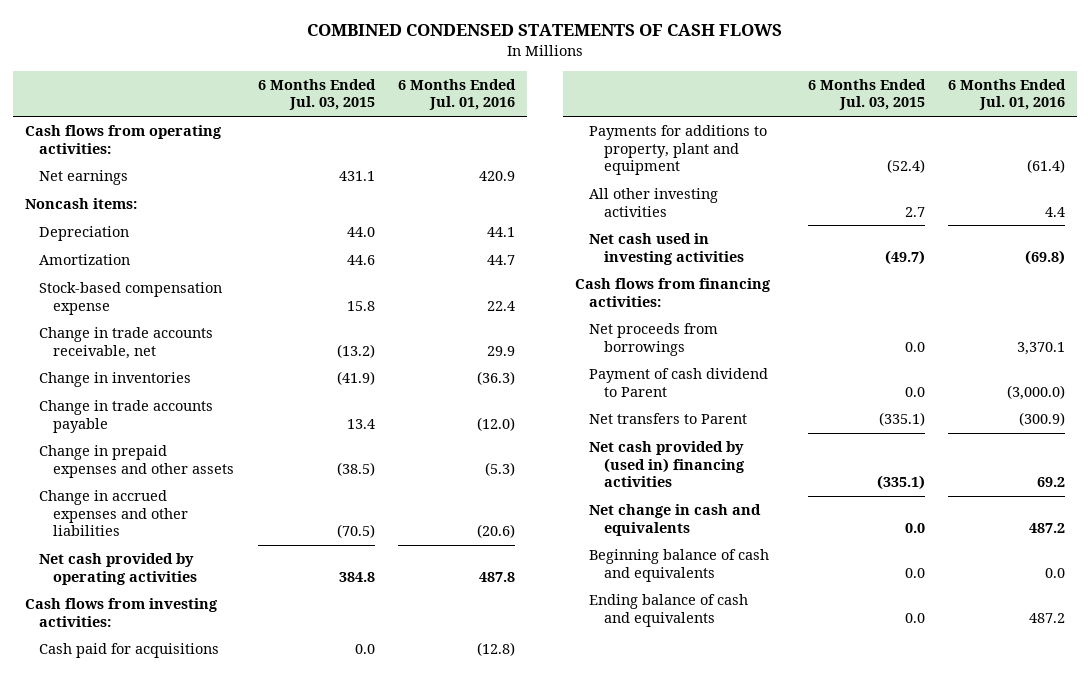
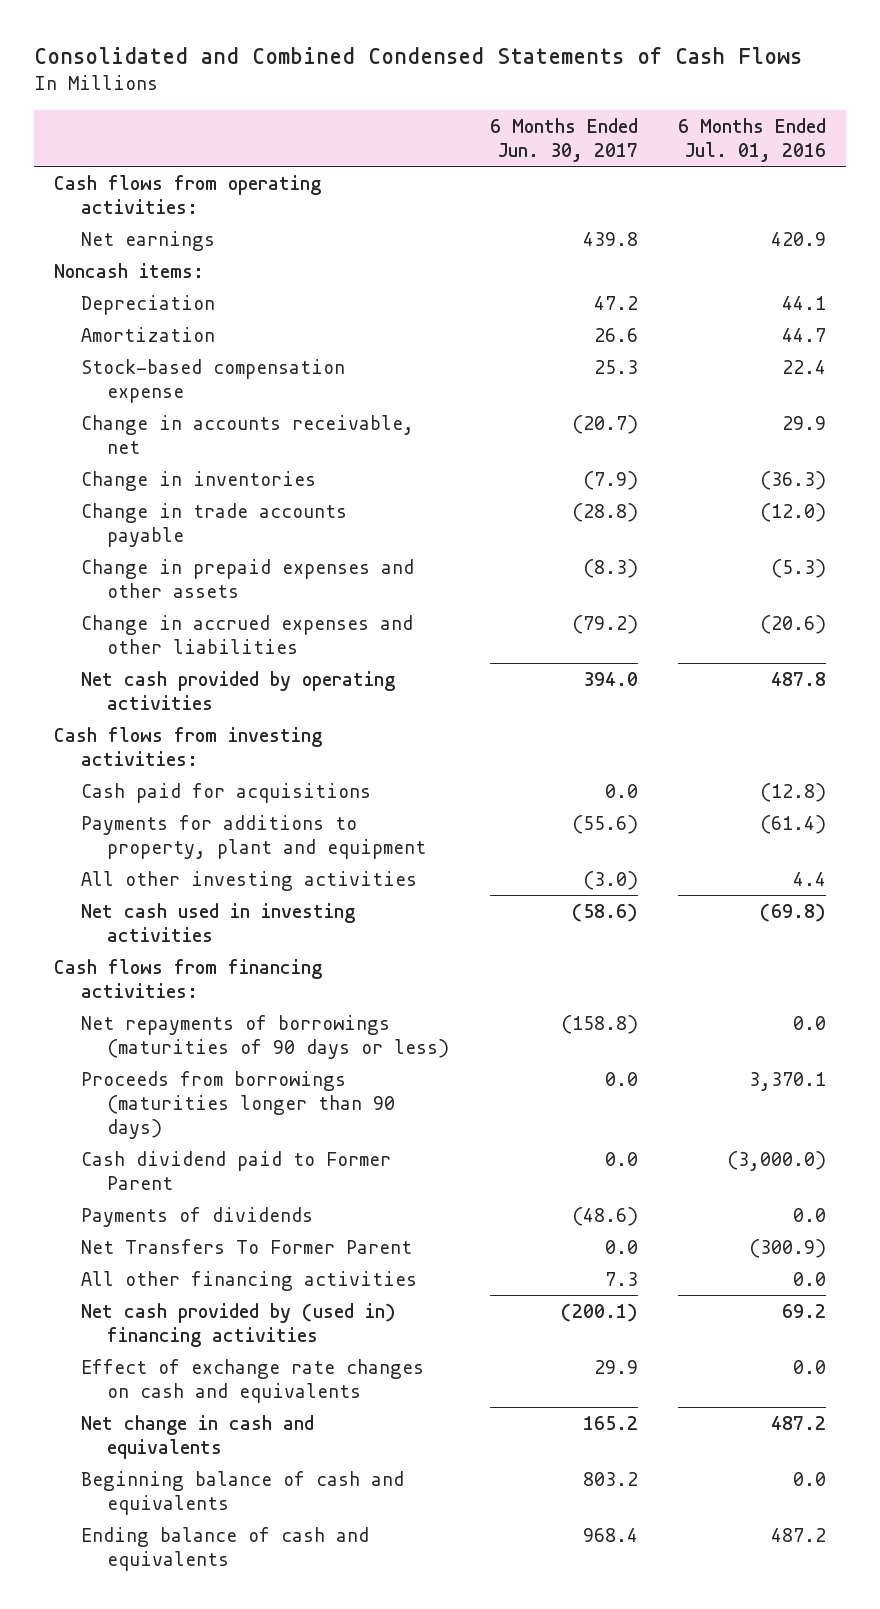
[307,24,783,37] COMBINED CONDENSED STATEMENTS OF CASH FLOWS -> [33,47,802,65] Consolidated and Combined Condensed Statements of Cash Flows
[257,79,376,111] 6 Months Ended Jul. 03, 2015 -> none
none -> [489,117,638,163] 6 Months Ended Jun. 30, 2017
[39,327,214,359] Change in trade accounts receivable, net -> [80,414,414,454] Change in accounts receivable, net
none -> [80,1014,450,1059] Net repayments of borrowings (maturities of 90 days or less)
[589,323,719,356] Net proceeds from borrowings -> [80,1070,396,1140] Proceeds from borrowings (maturities longer than 90 days)
none -> [80,1150,391,1190] Cash dividend paid to Former Parent
[589,368,769,397] Payment of cash dividend to Parent -> [80,1206,313,1227] Payments of dividends
[1007,384,1066,400] (3,000.0) -> [793,1207,827,1222] 0.0
[589,413,748,425] Net transfers to Parent -> [80,1238,412,1254] Net Transfers To Former Parent
none -> [80,1270,417,1291] All other financing activities
none -> [80,1358,424,1403] Effect of exchange rate changes on cash and equivalents

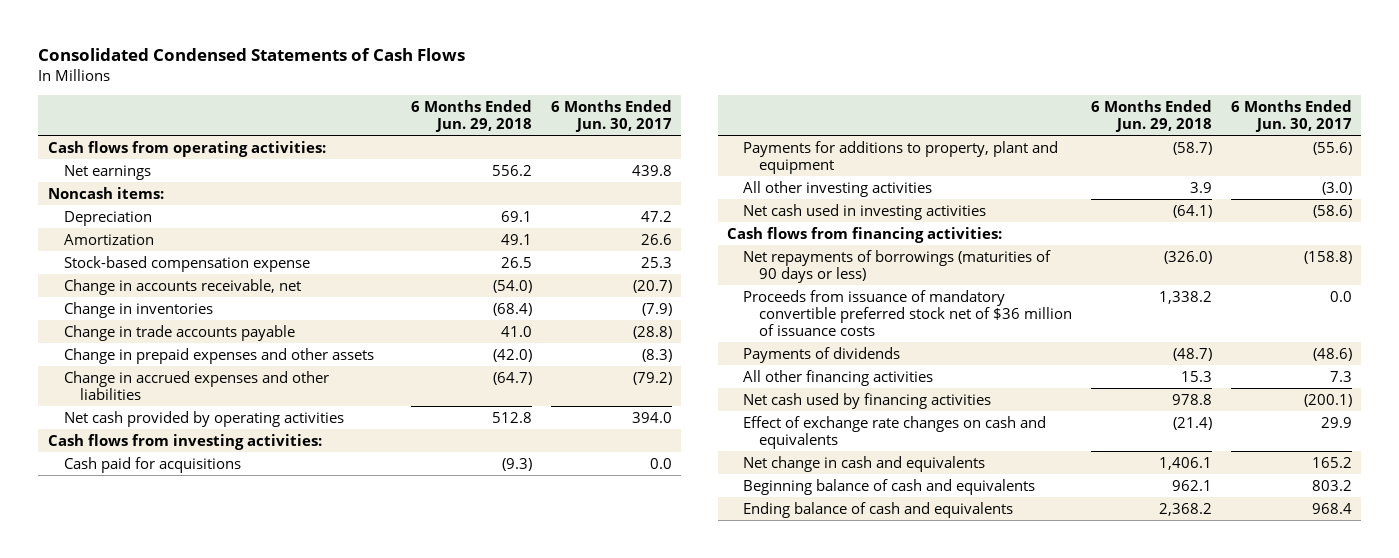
[33,47,802,65] Consolidated and Combined Condensed Statements of Cash Flows -> [38,47,466,61] Consolidated Condensed Statements of Cash Flows
[678,117,827,163] 6 Months Ended Jul. 01, 2016 -> none
none -> [411,99,533,132] 6 Months Ended Jun. 29, 2018
[80,1070,396,1140] Proceeds from borrowings (maturities longer than 90 days) -> none
[80,1150,391,1190] Cash dividend paid to Former Parent -> none
none -> [743,289,1073,336] Proceeds from issuance of mandatory convertible preferred stock net of $36 million of issuance costs
[80,1238,412,1254] Net Transfers To Former Parent -> none
[80,1302,396,1347] Net cash provided by (used in) financing activities -> [743,392,992,409] Net cash used by financing activities

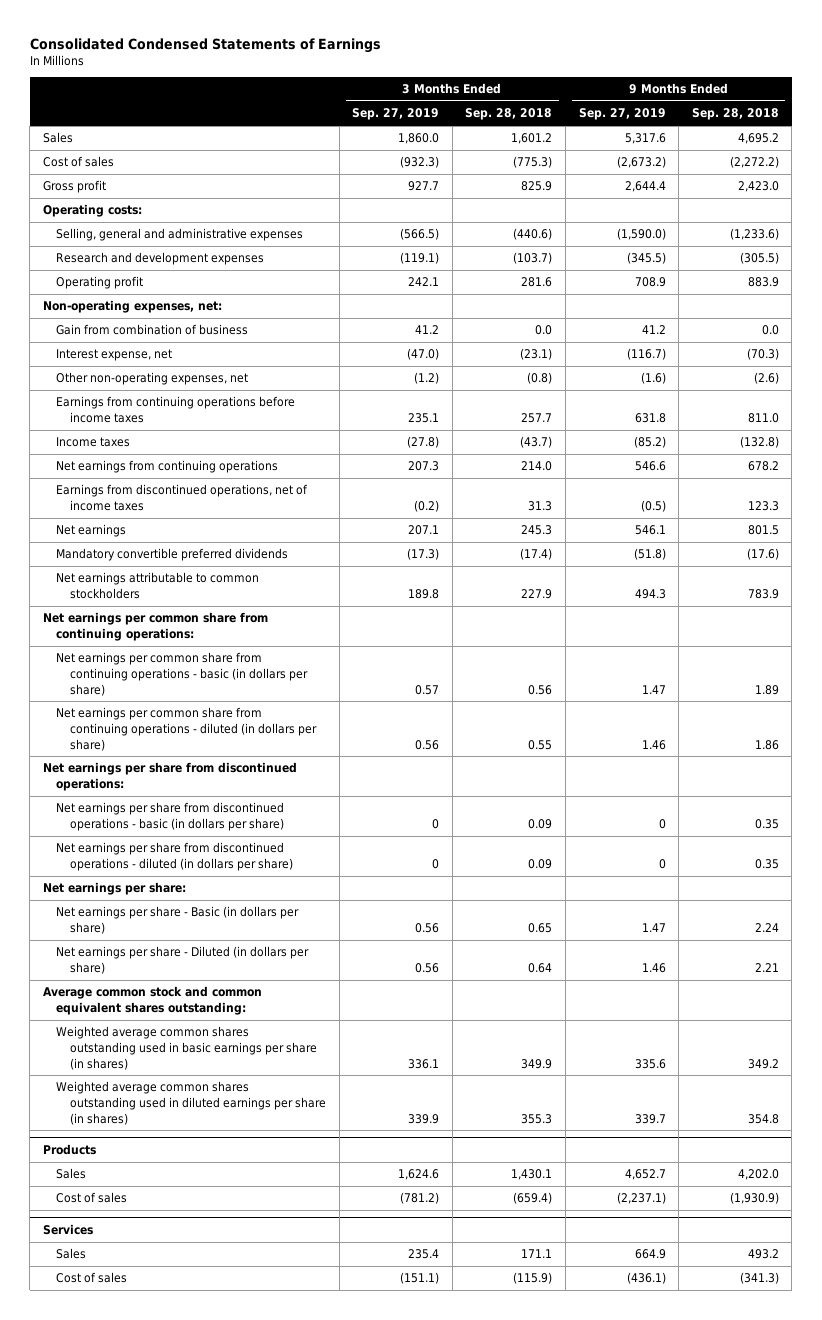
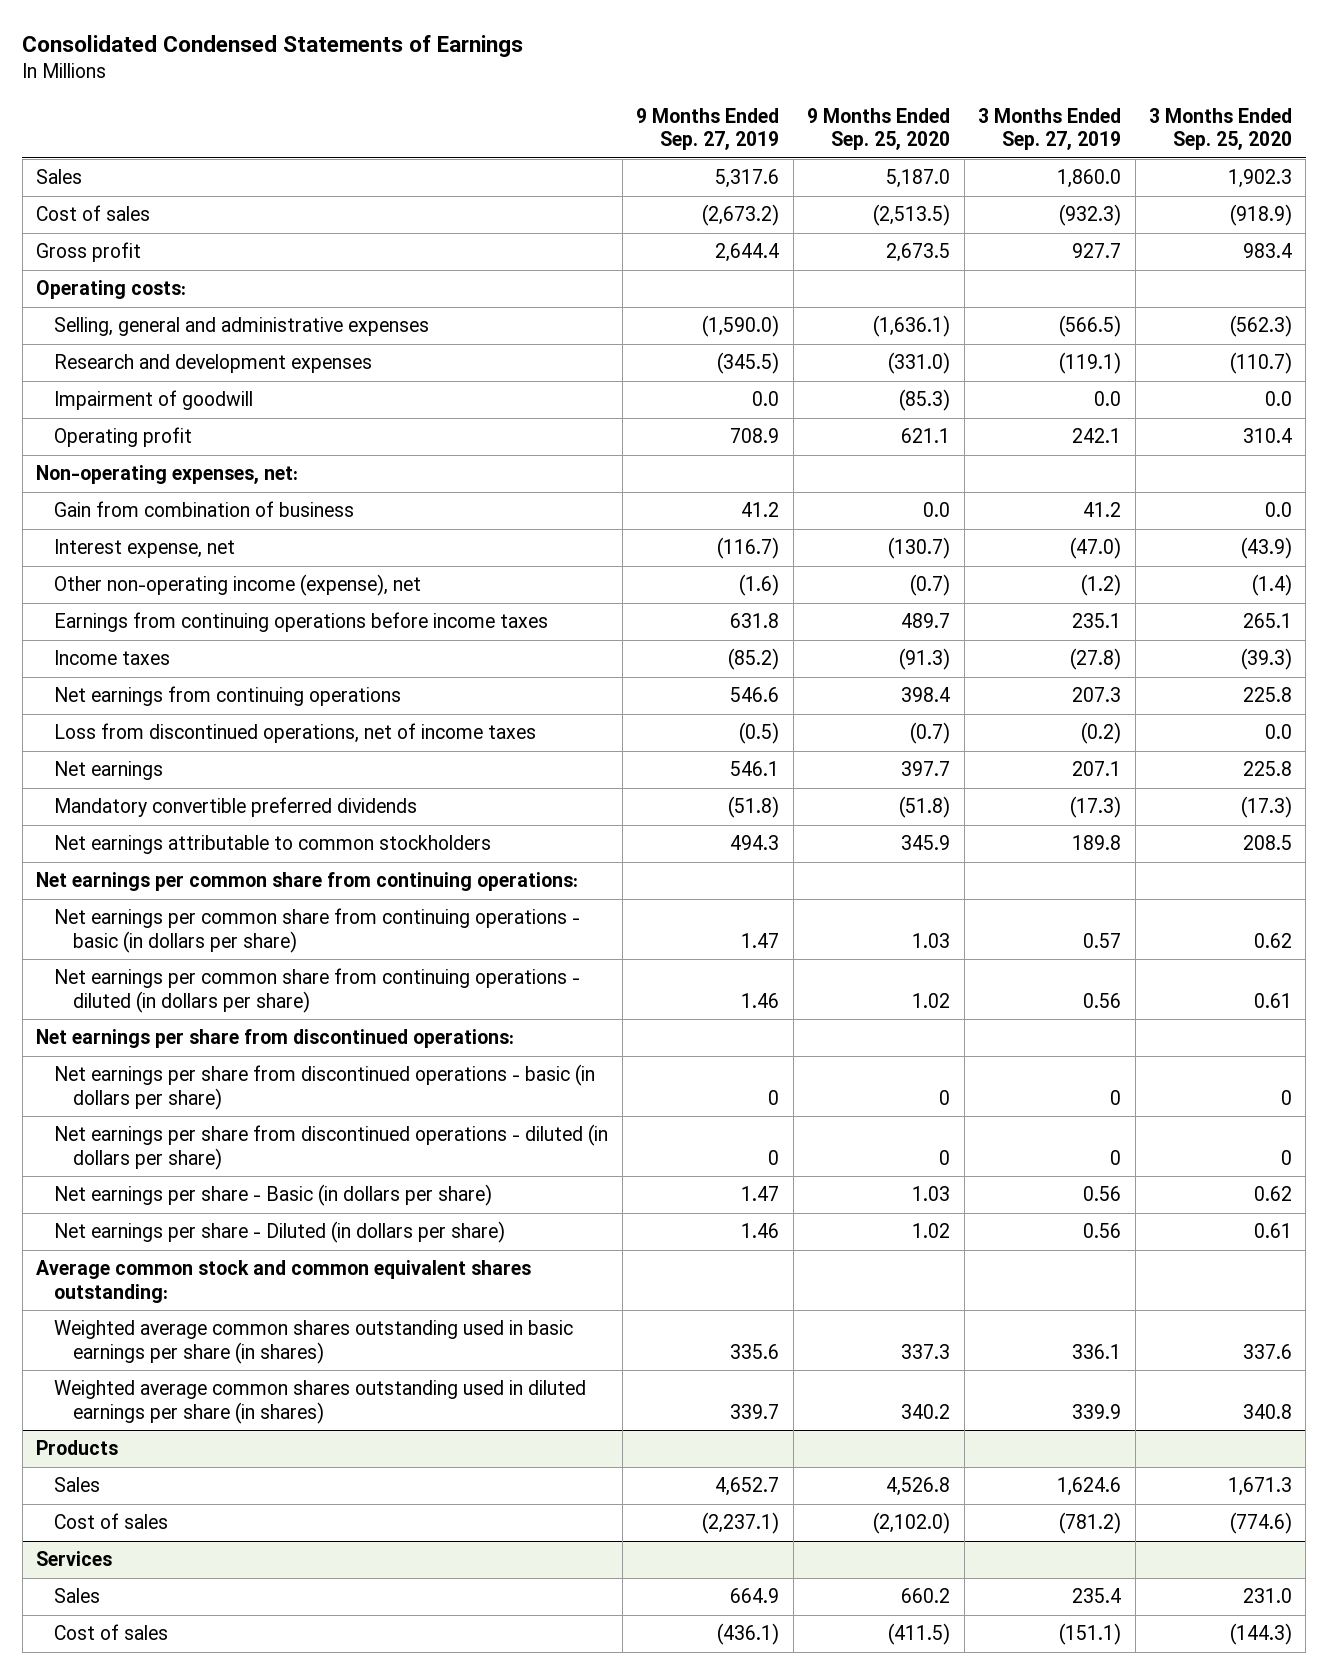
[465,108,553,121] Sep. 28, 2018 -> none
[691,108,779,121] Sep. 28, 2018 -> none
none -> [807,108,951,151] 9 Months Ended Sep. 25, 2020
none -> [1149,108,1293,151] 3 Months Ended Sep. 25, 2020
none -> [54,390,254,411] Impairment of goodwill
[56,372,249,386] Other non-operating expenses, net -> [54,574,422,597] Other non-operating income (expense), net
[56,484,309,512] Earnings from discontinued operations, net of income taxes -> [54,723,537,744] Loss from discontinued operations, net of income taxes
[42,882,186,896] Net earnings per share: -> none

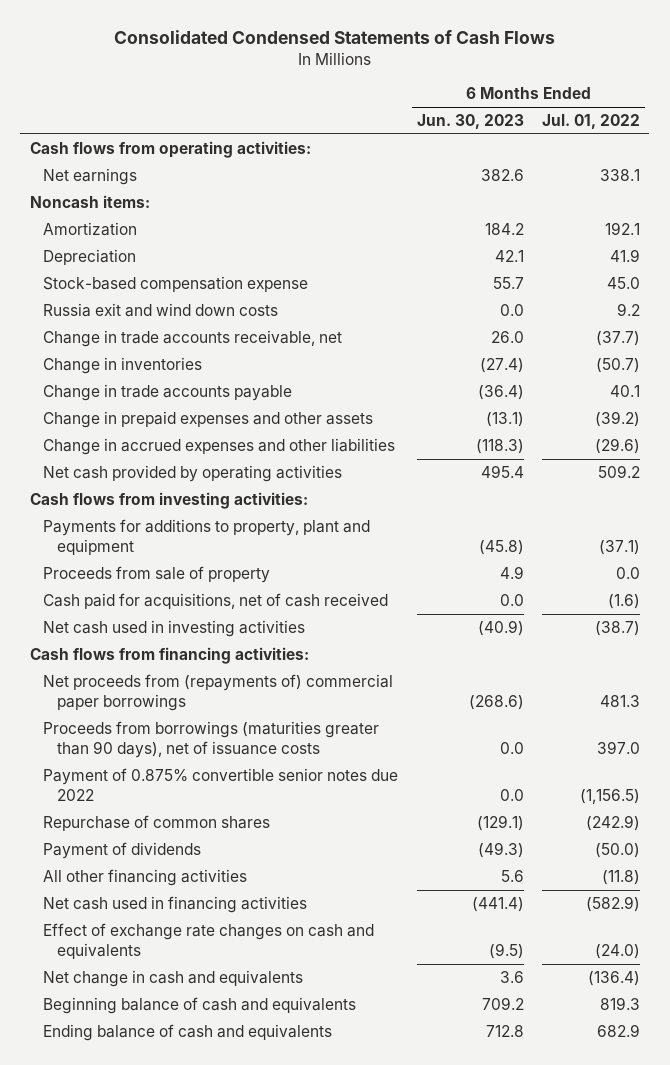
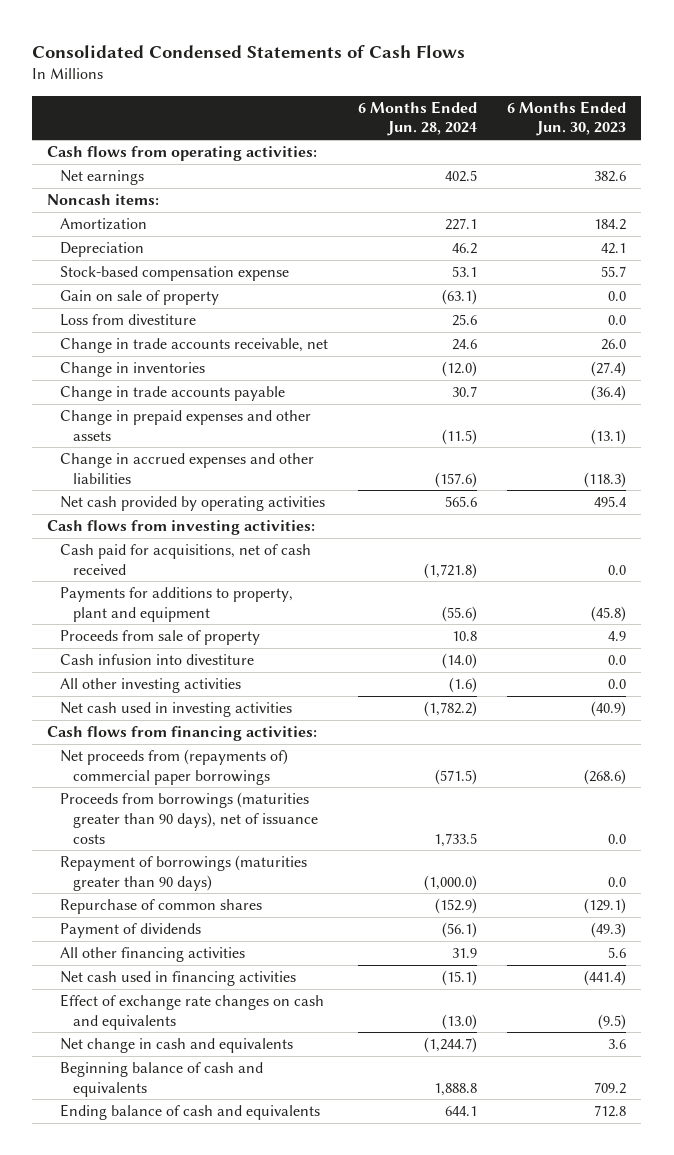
[542,114,641,130] Jul. 01, 2022 -> none
none -> [358,100,478,137] 6 Months Ended Jun. 28, 2024
[43,302,279,317] Russia exit and wind down costs -> none
none -> [60,290,220,306] Gain on sale of property
none -> [60,314,197,327] Loss from divestiture
[43,592,389,609] Cash paid for acquisitions, net of cash received -> [60,544,312,575] Cash paid for acquisitions, net of cash received
none -> [60,654,255,666] Cash infusion into divestiture
none -> [60,678,242,694] All other investing activities
[43,767,399,801] Payment of 0.875% convertible senior notes due 2022 -> none
none -> [60,855,308,891] Repayment of borrowings (maturities greater than 90 days)

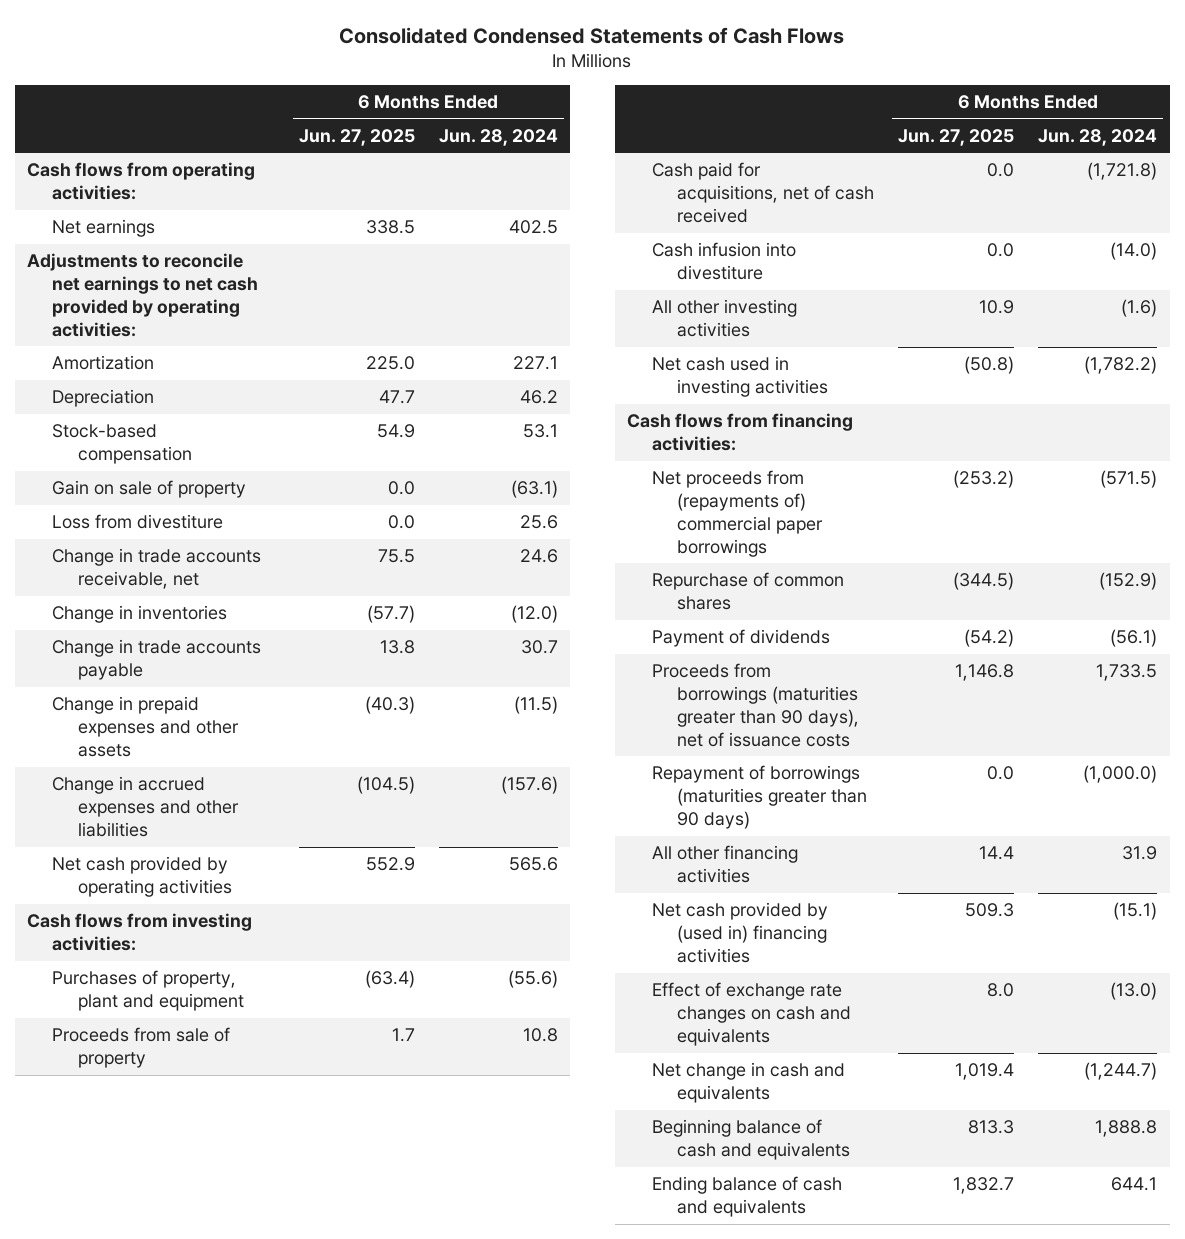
[507,100,627,137] 6 Months Ended Jun. 30, 2023 -> none
none -> [298,128,415,146] Jun. 27, 2025
[47,194,160,206] Noncash items: -> [27,253,259,338] Adjustments to reconcile net earnings to net cash provided by operating activities:
[60,266,290,282] Stock-based compensation expense -> [52,424,192,465] Stock-based compensation
[60,587,294,622] Payments for additions to property, plant and equipment -> [52,970,244,1012] Purchases of property, plant and equipment
[60,544,312,575] Cash paid for acquisitions, net of cash received -> [652,162,875,224] Cash paid for acquisitions, net of cash received
[60,792,318,844] Proceeds from borrowings (maturities greater than 90 days), net of issuance costs -> [652,663,860,748] Proceeds from borrowings (maturities greater than 90 days), net of issuance costs
[60,855,308,891] Repayment of borrowings (maturities greater than 90 days) -> [652,765,868,830] Repayment of borrowings (maturities greater than 90 days)
[60,971,297,987] Net cash used in financing activities -> [652,902,829,964] Net cash provided by (used in) financing activities

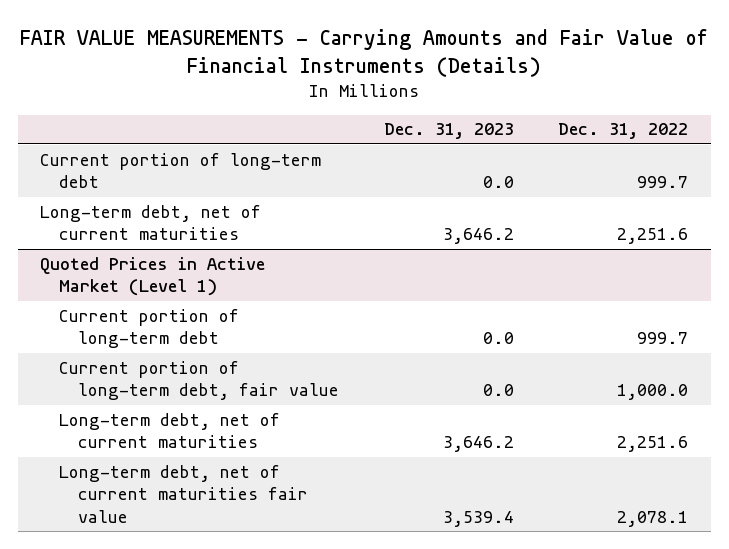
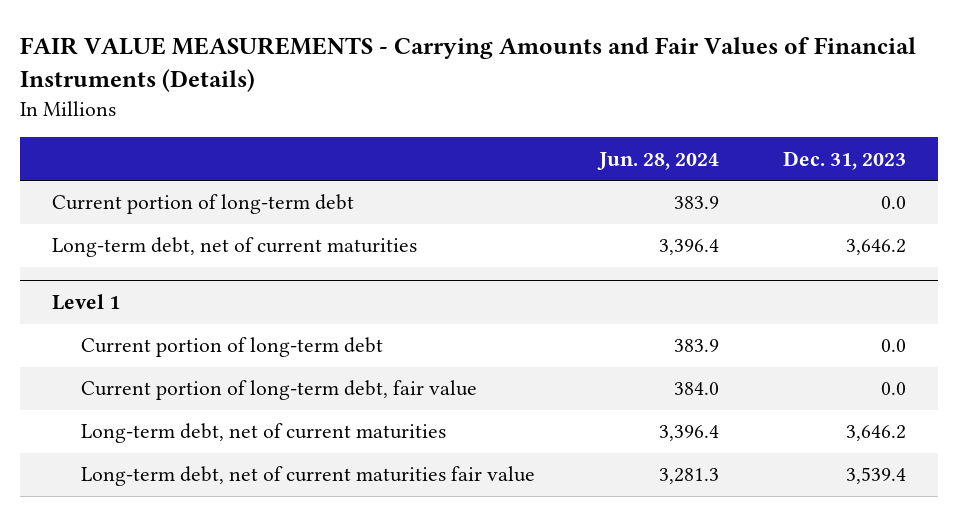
[20,29,709,77] FAIR VALUE MEASUREMENTS - Carrying Amounts and Fair Value of Financial Instruments (Details) -> [20,36,917,92] FAIR VALUE MEASUREMENTS - Carrying Amounts and Fair Values of Financial Instruments (Details)
[558,123,689,140] Dec. 31, 2022 -> none
none -> [596,151,719,170] Jun. 28, 2024
[40,256,266,297] Quoted Prices in Active Market (Level 1) -> [52,294,121,311] Level 1

